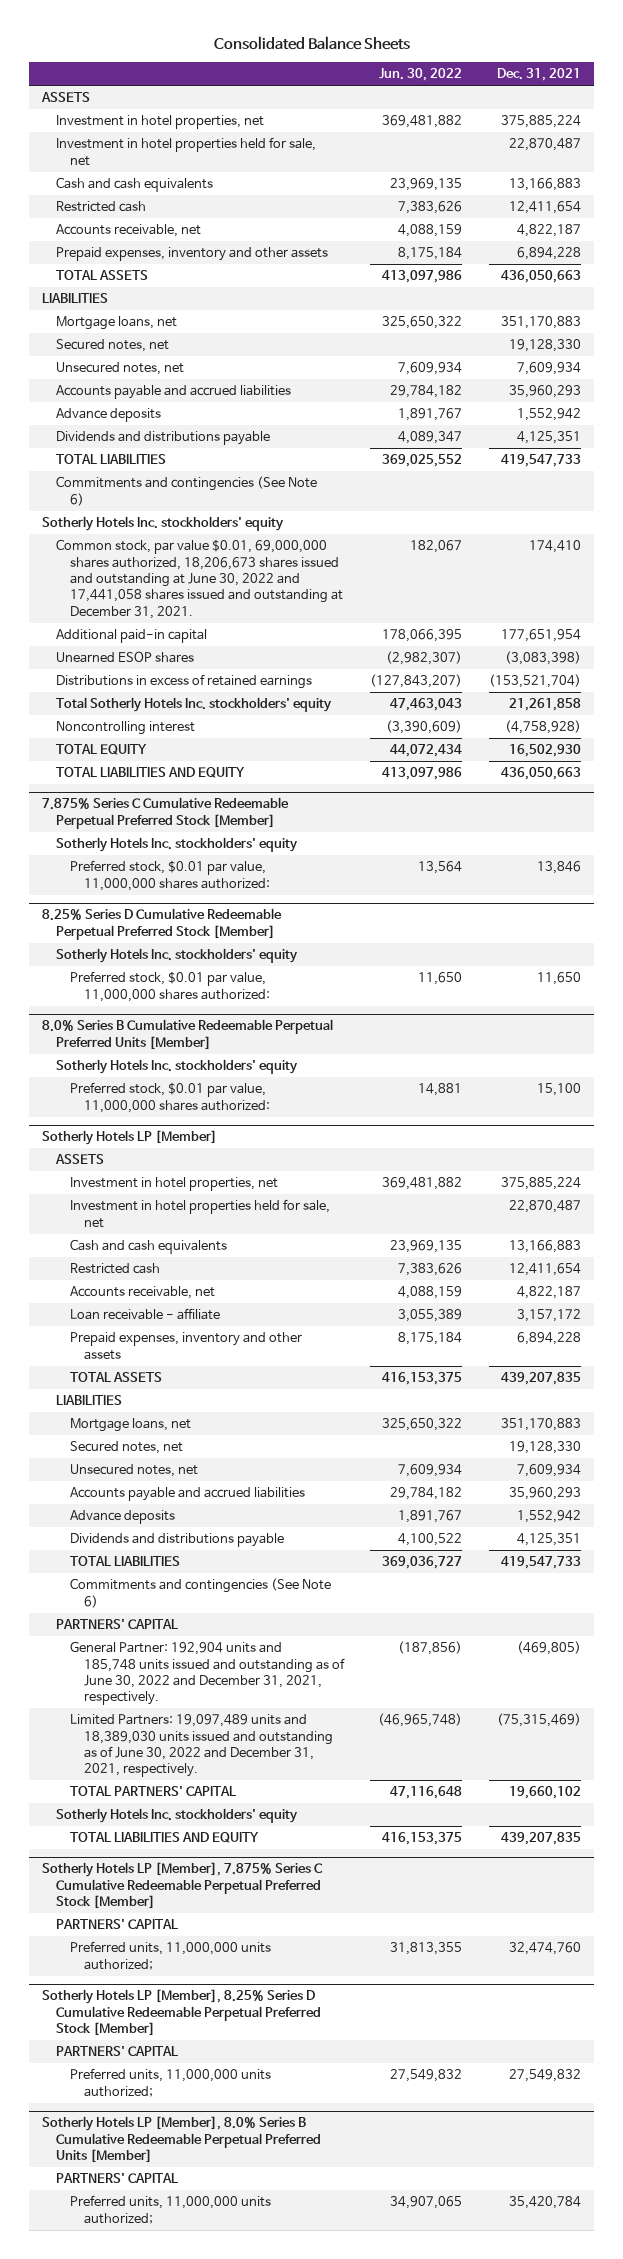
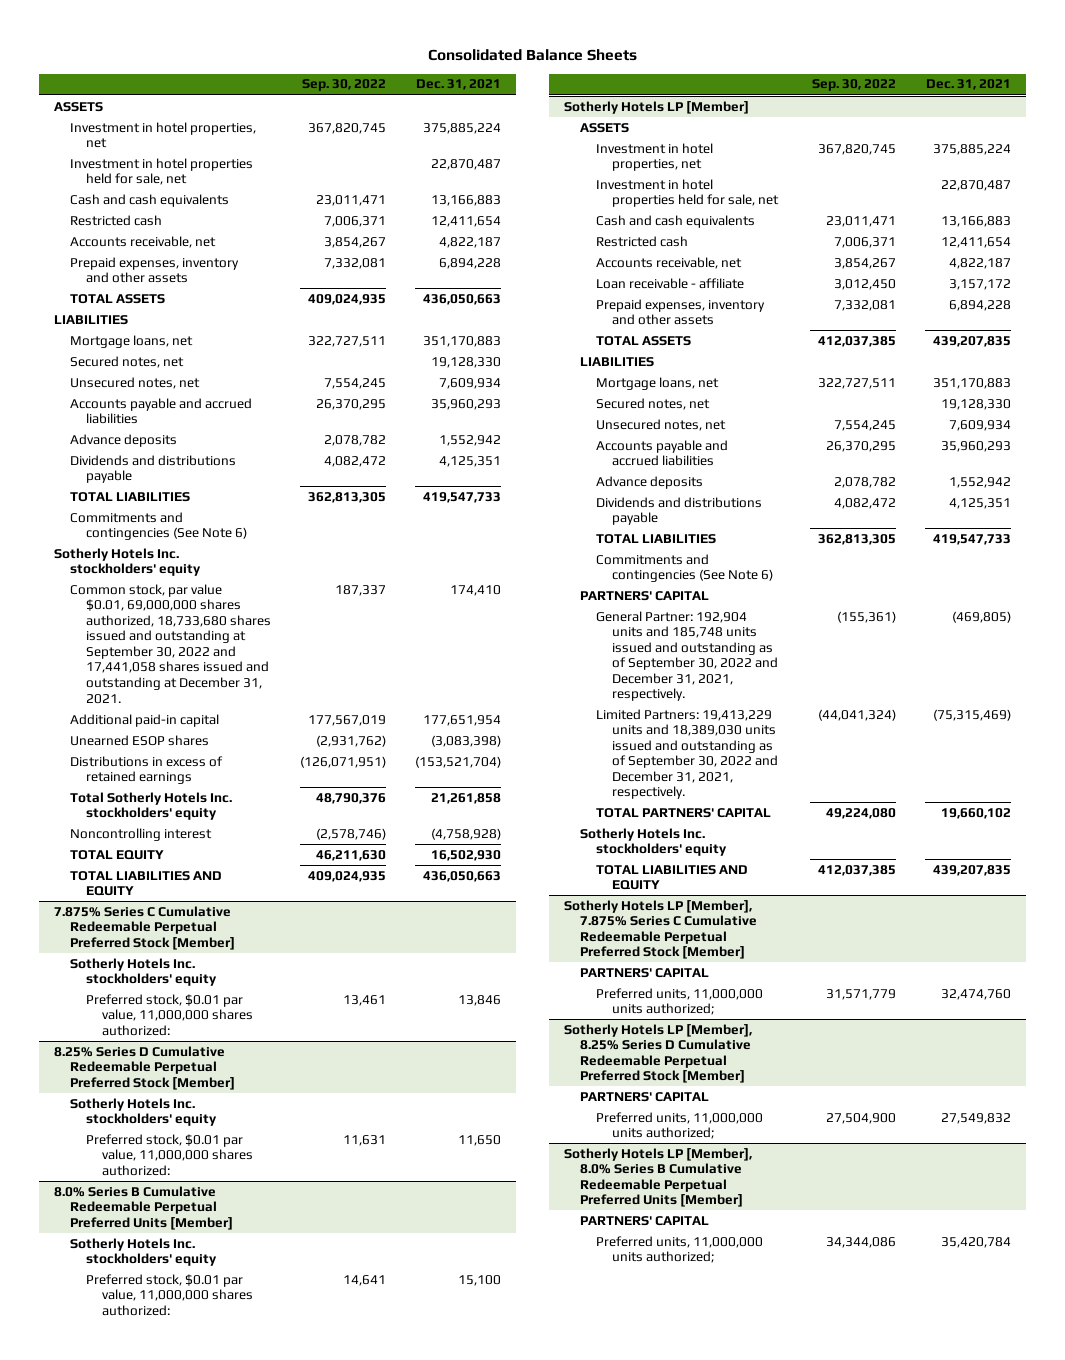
[379,68,463,82] Jun. 30, 2022 -> none
none -> [302,79,387,92] Sep. 30, 2022
[56,539,343,619] Common stock, par value $0.01, 69,000,000 shares authorized, 18,206,673 shares issued and outstanding at June 30, 2022 and 17,441,058 shares issued and outstanding at December 31, 2021. -> [69,583,271,704] Common stock, par value $0.01, 69,000,000 shares authorized, 18,733,680 shares issued and outstanding at September 30, 2022 and 17,441,058 shares issued and outstanding at December 31, 2021.
[69,1641,345,1706] General Partner: 192,904 units and 185,748 units issued and outstanding as of June 30, 2022 and December 31, 2021, respectively. -> [595,610,778,702] General Partner: 192,904 units and 185,748 units issued and outstanding as of September 30, 2022 and December 31, 2021, respectively.
[69,1714,333,1778] Limited Partners: 19,097,489 units and 18,389,030 units issued and outstanding as of June 30, 2022 and December 31, 2021, respectively. -> [595,708,778,800] Limited Partners: 19,413,229 units and 18,389,030 units issued and outstanding as of September 30, 2022 and December 31, 2021, respectively.

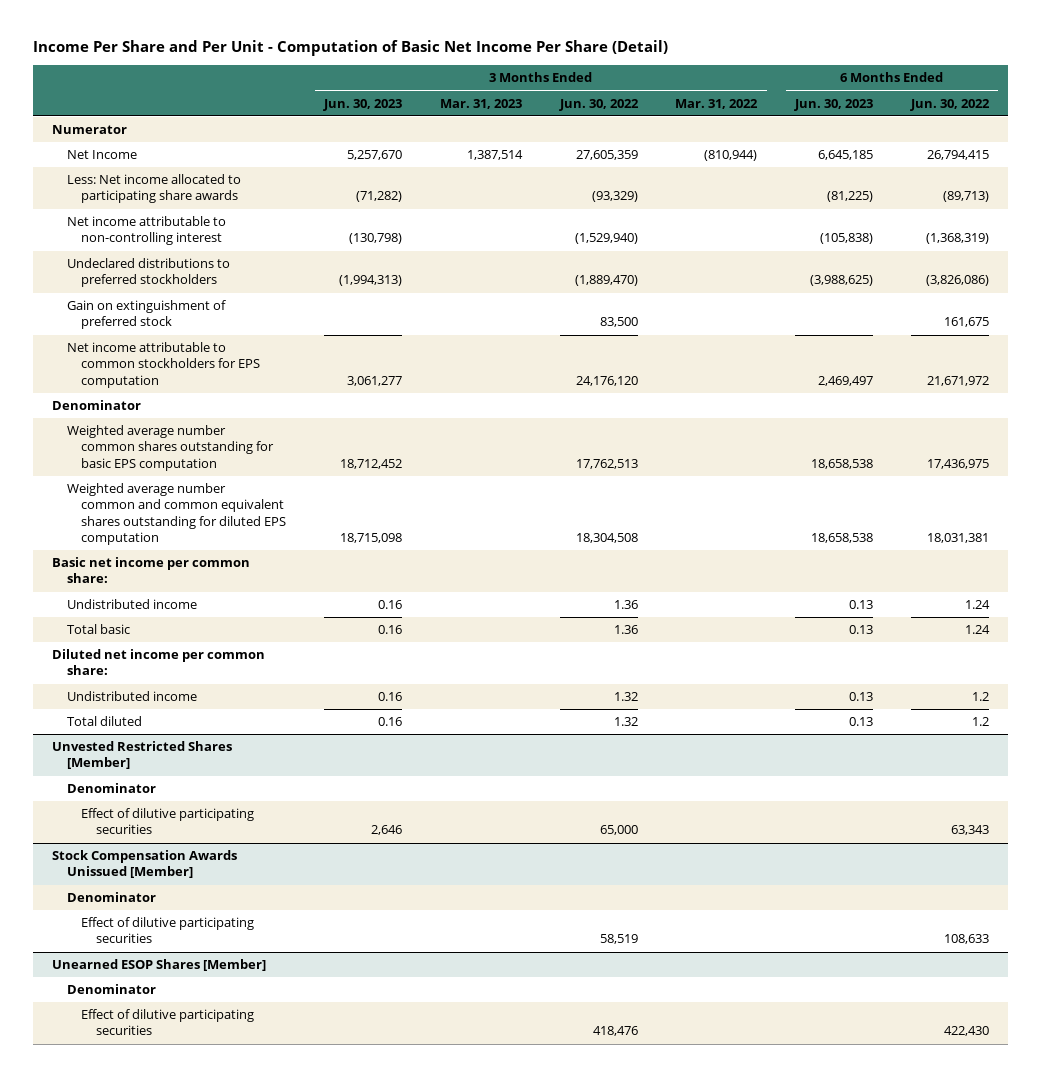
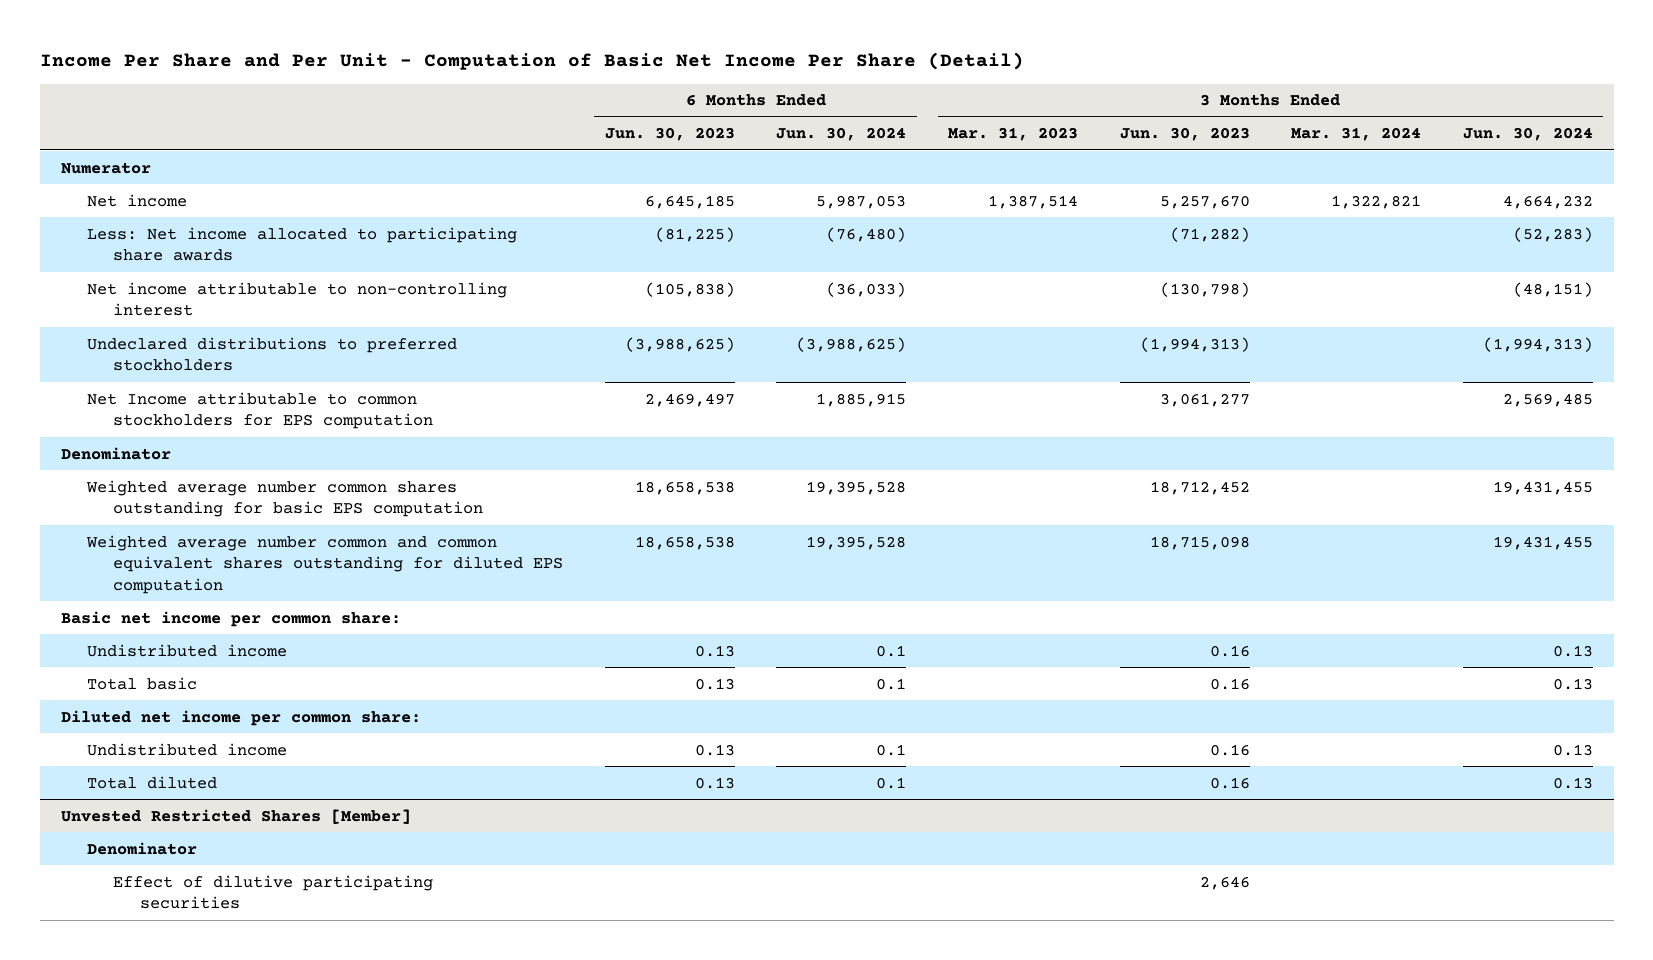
[558,98,639,111] Jun. 30, 2022 -> none
[675,98,759,109] Mar. 31, 2022 -> none
[909,98,990,111] Jun. 30, 2022 -> none
none -> [776,127,907,142] Jun. 30, 2024
none -> [1291,127,1422,142] Mar. 31, 2024
none -> [1462,127,1593,142] Jun. 30, 2024
[66,150,137,160] Net Income -> [86,193,187,207] Net income
[66,300,226,330] Gain on extinguishment of preferred stock -> none
[66,342,261,388] Net income attributable to common stockholders for EPS computation -> [86,391,434,430] Net Income attributable to common stockholders for EPS computation
[51,850,237,879] Stock Compensation Awards Unissued [Member] -> none
[66,892,156,903] Denominator -> none
[81,917,255,944] Effect of dilutive participating securities -> none
[51,959,266,972] Unearned ESOP Shares [Member] -> none
[66,984,156,995] Denominator -> none
[81,1009,255,1036] Effect of dilutive participating securities -> none

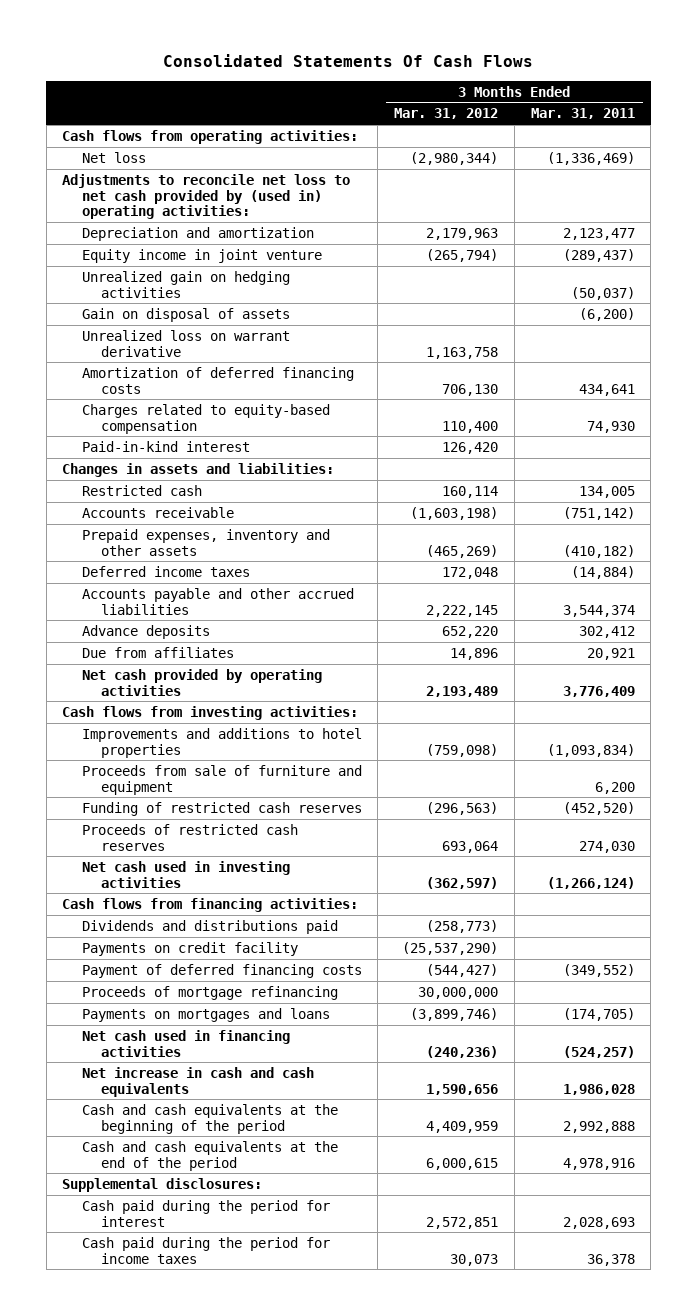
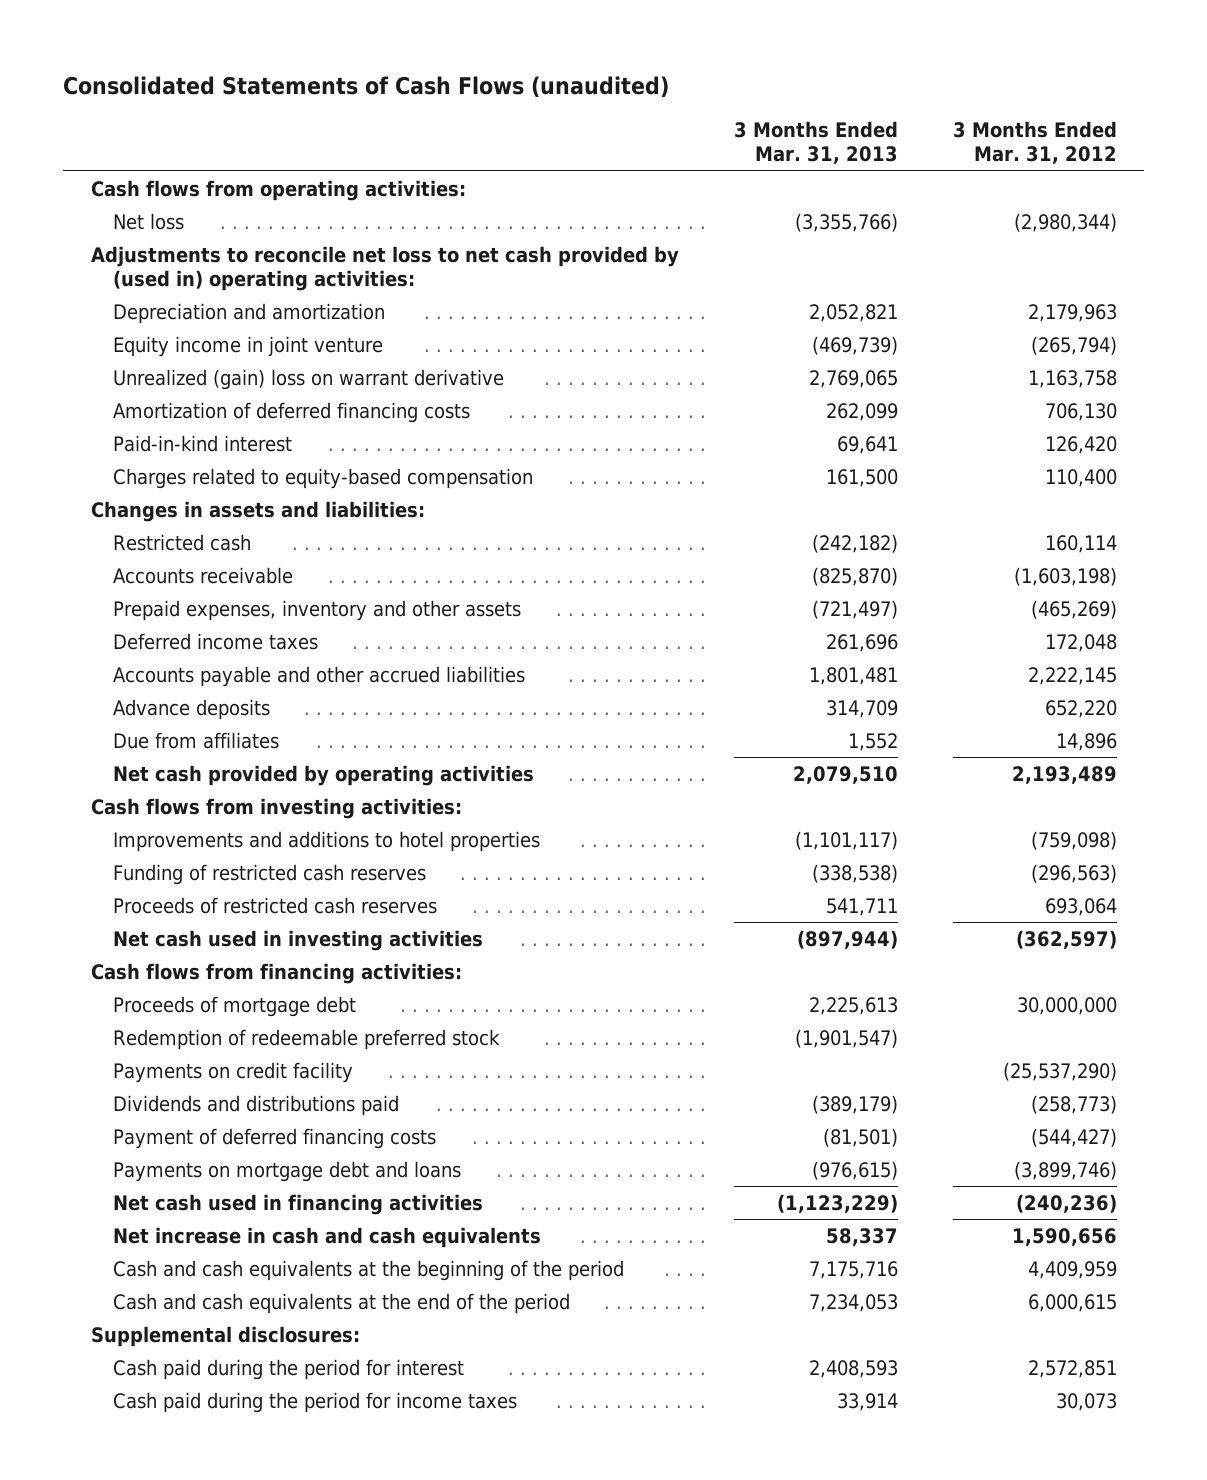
[163,54,534,68] Consolidated Statements Of Cash Flows -> [63,75,670,98] Consolidated Statements of Cash Flows (unaudited)
[530,108,635,120] Mar. 31, 2011 -> none
none -> [733,120,898,165] 3 Months Ended Mar. 31, 2013
[81,270,290,298] Unrealized gain on hedging activities -> none
[81,307,290,322] Gain on disposal of assets -> none
[81,329,290,357] Unrealized loss on warrant derivative -> [112,368,504,390] Unrealized (gain) loss on warrant derivative
[81,403,330,434] Charges related to equity-based compensation -> [112,467,533,489] Charges related to equity-based compensation
[81,764,362,795] Proceeds from sale of furniture and equipment -> none
none -> [112,995,356,1017] Proceeds of mortgage debt
none -> [112,1028,500,1050] Redemption of redeemable preferred stock
[81,919,338,934] Dividends and distributions paid -> [112,1094,399,1116] Dividends and distributions paid
[81,985,338,1000] Proceeds of mortgage refinancing -> none
[81,1007,330,1022] Payments on mortgages and loans -> [112,1160,461,1182] Payments on mortgage debt and loans

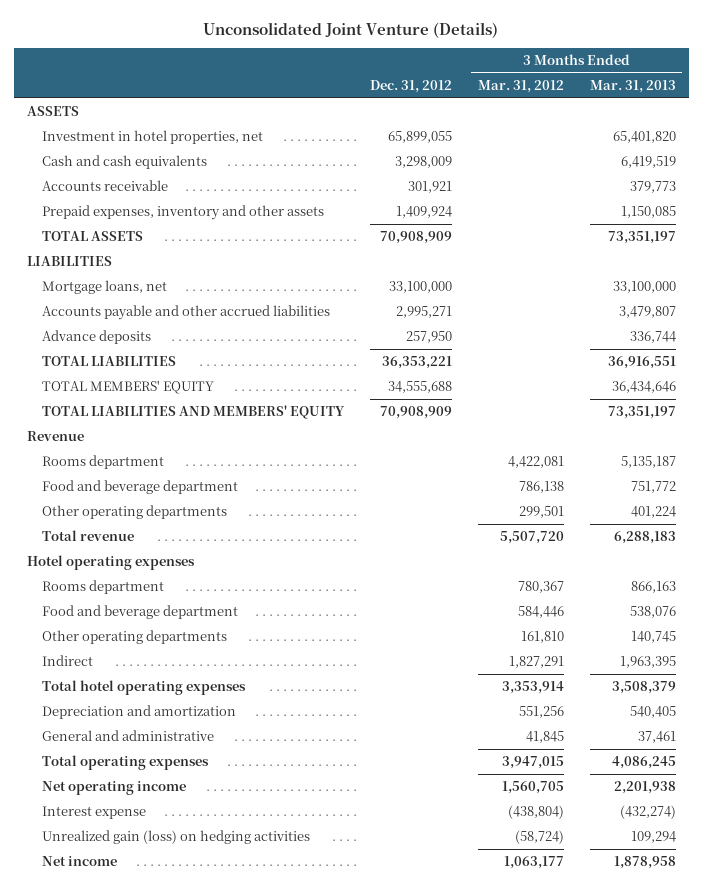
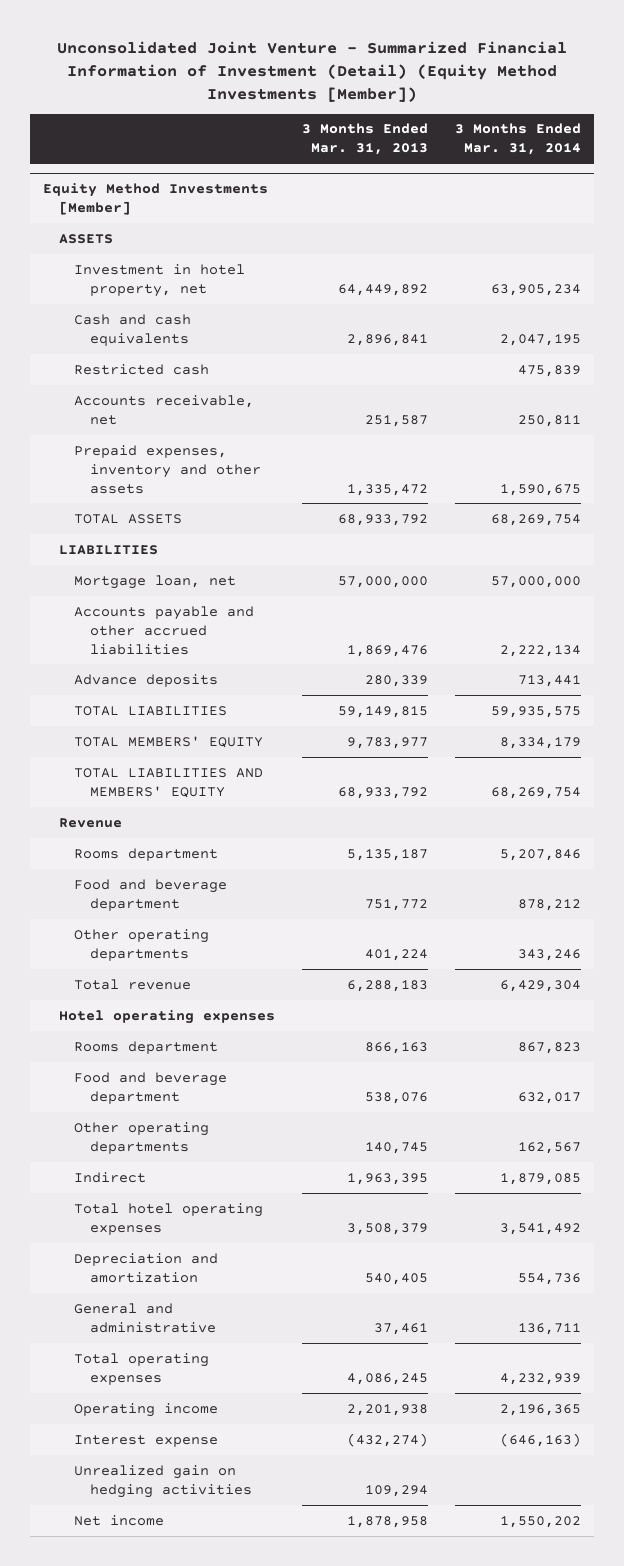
[203,21,499,38] Unconsolidated Joint Venture (Details) -> [57,40,568,102] Unconsolidated Joint Venture - Summarized Financial Information of Investment (Detail) (Equity Method Investments [Member])
[369,80,452,94] Dec. 31, 2012 -> none
[477,80,564,94] Mar. 31, 2012 -> none
none -> [454,123,581,156] 3 Months Ended Mar. 31, 2014
none -> [43,183,269,216] Equity Method Investments [Member]
[41,130,263,145] Investment in hotel properties, net -> [74,263,246,297] Investment in hotel property, net
[612,131,676,144] 65,401,820 -> [337,283,428,296] 64,449,892
[620,156,676,169] 6,419,519 -> [346,333,428,346] 2,896,841
none -> [74,363,210,375] Restricted cash
[41,180,168,192] Accounts receivable -> [74,394,255,425] Accounts receivable, net
[629,181,676,194] 379,773 -> [364,414,428,427] 251,587
[620,206,676,219] 1,150,085 -> [346,483,428,496] 1,335,472
[607,231,676,245] 73,351,197 -> [337,513,428,526] 68,933,792
[41,280,167,295] Mortgage loans, net -> [74,574,237,589] Mortgage loan, net
[612,281,676,294] 33,100,000 -> [337,575,428,588] 57,000,000
[618,306,676,319] 3,479,807 -> [346,644,428,657] 1,869,476
[629,331,676,344] 336,744 -> [364,674,428,687] 280,339
[607,356,676,370] 36,916,551 -> [337,705,428,718] 59,149,815
[611,381,676,394] 36,434,646 -> [346,736,428,749] 9,783,977
[607,406,676,420] 73,351,197 -> [337,786,428,799] 68,933,792
[41,781,186,796] Net operating income -> [74,1402,219,1417] Operating income
[41,830,310,845] Unrealized gain (loss) on hedging activities -> [74,1464,252,1498] Unrealized gain on hedging activities

